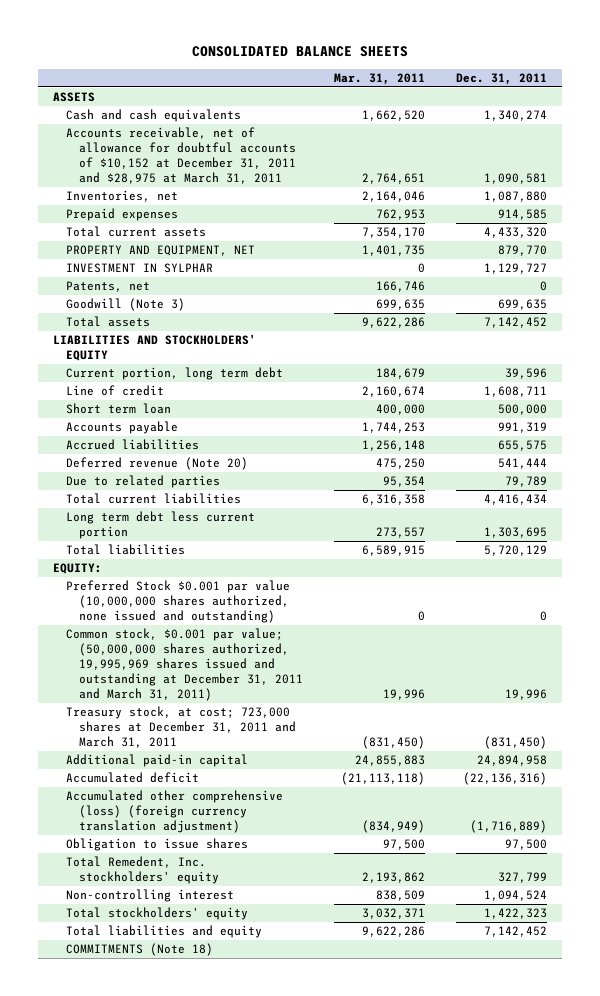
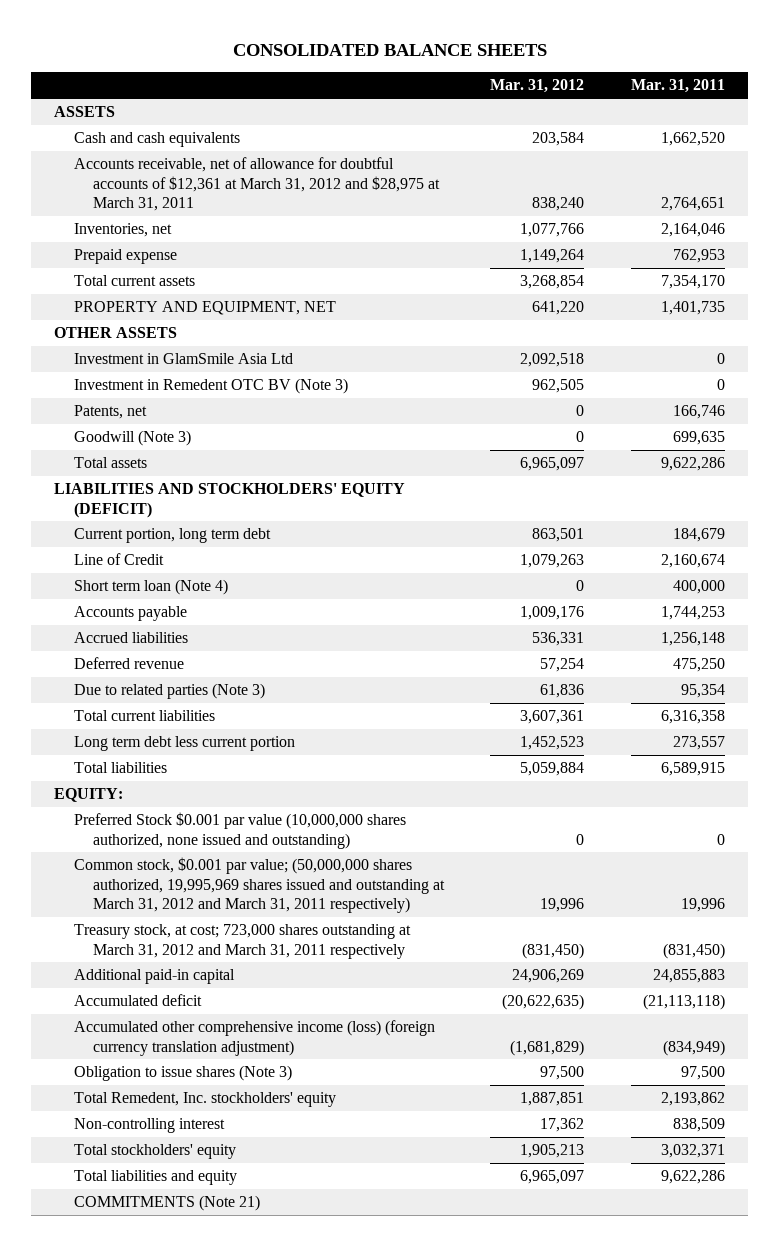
[455,72,547,85] Dec. 31, 2011 -> none
none -> [490,79,585,94] Mar. 31, 2012
[66,127,296,184] Accounts receivable, net of allowance for doubtful accounts of $10,152 at December 31, 2011 and $28,975 at March 31, 2011 -> [73,157,441,212] Accounts receivable, net of allowance for doubtful accounts of $12,361 at March 31, 2012 and $28,975 at March 31, 2011
[66,208,179,222] Prepaid expenses -> [73,249,177,265] Prepaid expense
[66,263,214,274] INVESTMENT IN SYLPHAR -> none
none -> [54,327,178,339] OTHER ASSETS
none -> [73,353,293,365] Investment in GlamSmile Asia Ltd
none -> [73,378,348,395] Investment in Remedent OTC BV (Note 3)
[53,334,257,362] LIABILITIES AND STOCKHOLDERS' EQUITY -> [54,483,406,518] LIABILITIES AND STOCKHOLDERS' EQUITY (DEFICIT)
[66,385,165,397] Line of credit -> [73,553,164,566] Line of Credit
[66,403,172,415] Short term loan -> [73,579,228,596] Short term loan (Note 4)
[66,457,249,471] Deferred revenue (Note 20) -> [73,657,184,670] Deferred revenue
[66,475,221,489] Due to related parties -> [73,683,265,700] Due to related parties (Note 3)
[66,628,303,701] Common stock, $0.001 par value; (50,000,000 shares authorized, 19,995,969 shares issued and outstanding at December 31, 2011 and March 31, 2011) -> [73,857,446,914] Common stock, $0.001 par value; (50,000,000 shares authorized, 19,995,969 shares issued and outstanding at March 31, 2012 and March 31, 2011 respectively)
[66,706,296,749] Treasury stock, at cost; 723,000 shares at December 31, 2011 and March 31, 2011 -> [73,924,411,959] Treasury stock, at cost; 723,000 shares outstanding at March 31, 2012 and March 31, 2011 respectively
[66,790,284,834] Accumulated other comprehensive (loss) (foreign currency translation adjustment) -> [73,1020,435,1056] Accumulated other comprehensive income (loss) (foreign currency translation adjustment)
[66,838,249,852] Obligation to issue shares -> [73,1065,292,1082] Obligation to issue shares (Note 3)
[66,943,214,957] COMMITMENTS (Note 18) -> [73,1195,260,1212] COMMITMENTS (Note 21)

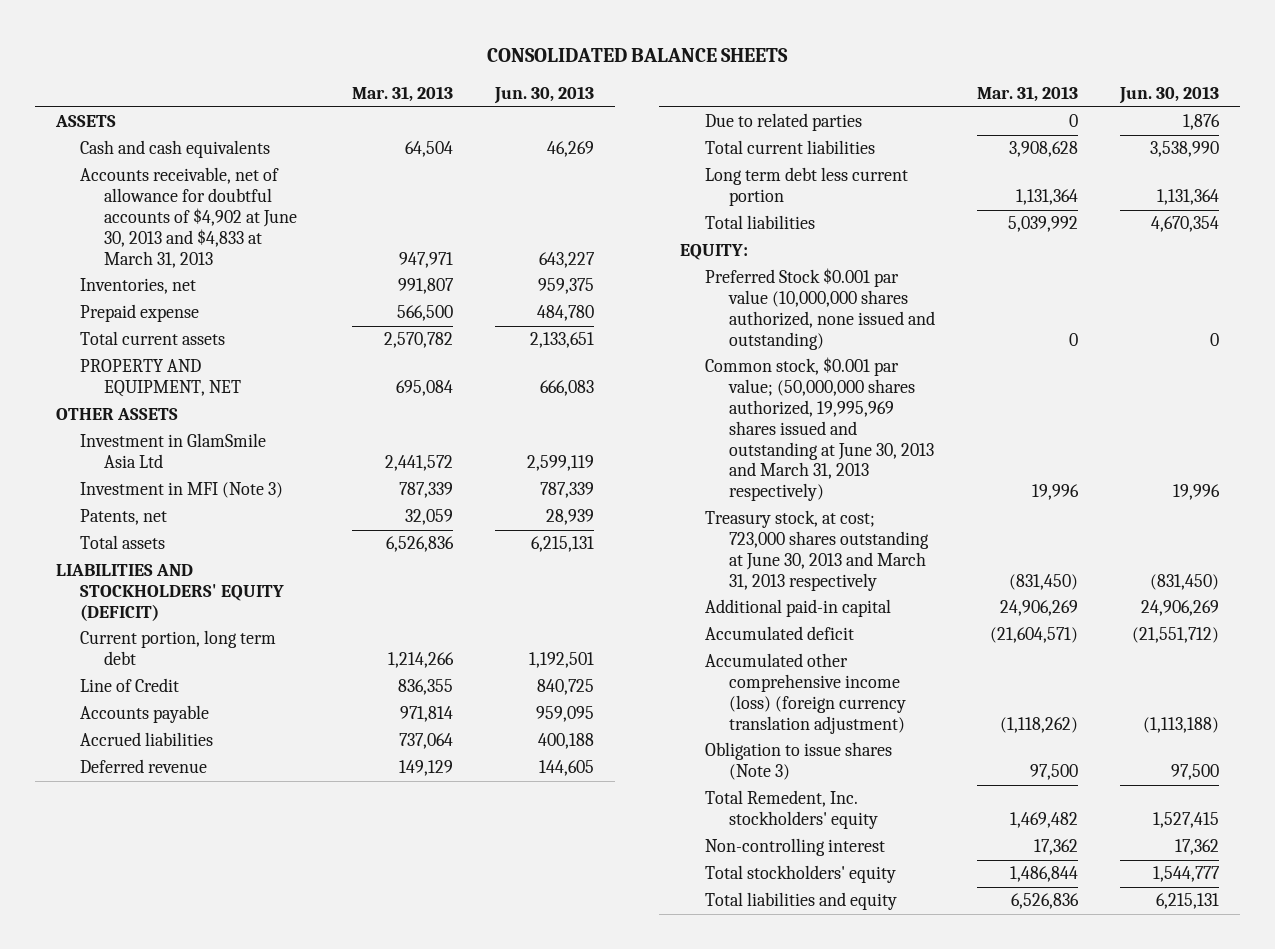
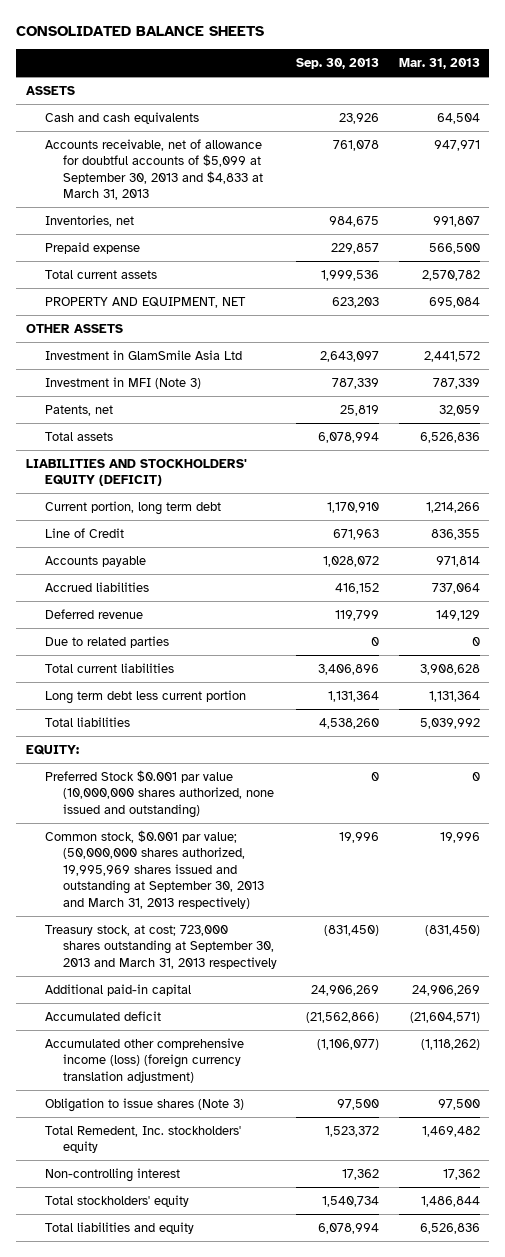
[494,86,595,105] Jun. 30, 2013 -> none
none -> [296,58,380,70] Sep. 30, 2013
[80,167,298,268] Accounts receivable, net of allowance for doubtful accounts of $4,902 at June 30, 2013 and $4,833 at March 31, 2013 -> [44,138,264,201] Accounts receivable, net of allowance for doubtful accounts of $5,099 at September 30, 2013 and $4,833 at March 31, 2013
[704,357,934,502] Common stock, $0.001 par value; (50,000,000 shares authorized, 19,995,969 shares issued and outstanding at June 30, 2013 and March 31, 2013 respectively) -> [44,829,265,910] Common stock, $0.001 par value; (50,000,000 shares authorized, 19,995,969 shares issued and outstanding at September 30, 2013 and March 31, 2013 respectively)
[704,510,929,591] Treasury stock, at cost; 723,000 shares outstanding at June 30, 2013 and March 31, 2013 respectively -> [44,924,278,969] Treasury stock, at cost; 723,000 shares outstanding at September 30, 2013 and March 31, 2013 respectively

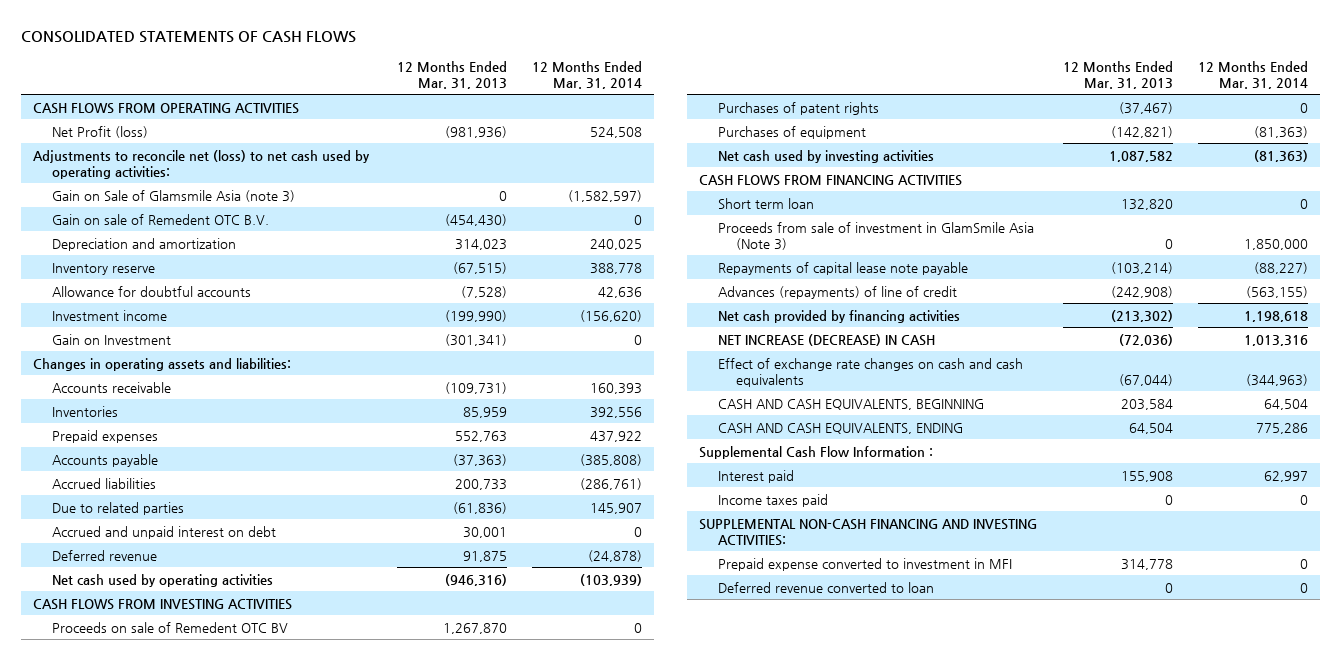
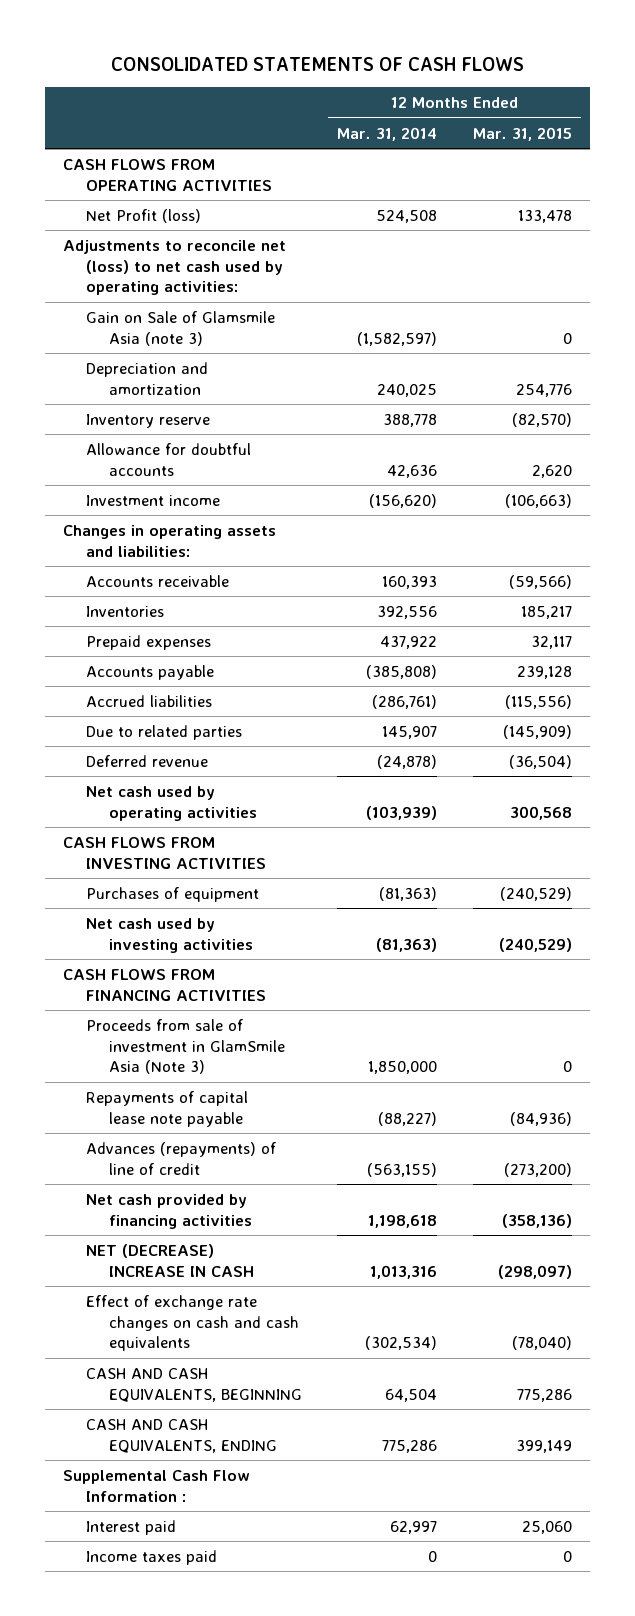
[396,60,507,89] 12 Months Ended Mar. 31, 2013 -> none
none -> [472,126,572,141] Mar. 31, 2015
[51,213,269,225] Gain on sale of Remedent OTC B.V. -> none
[51,333,171,345] Gain on Investment -> none
[51,525,276,539] Accrued and unpaid interest on debt -> none
[51,621,288,633] Proceeds on sale of Remedent OTC BV -> none
[717,101,879,115] Purchases of patent rights -> none
[717,197,814,209] Short term loan -> none
[717,333,935,346] NET INCREASE (DECREASE) IN CASH -> [85,1243,254,1277] NET (DECREASE) INCREASE IN CASH
[1245,373,1308,386] (344,963) -> [365,1336,438,1351] (302,534)
[699,518,1038,546] SUPPLEMENTAL NON-CASH FINANCING AND INVESTING ACTIVITIES: -> none
[717,557,1012,571] Prepaid expense converted to investment in MFI -> none
[717,581,934,593] Deferred revenue converted to loan -> none

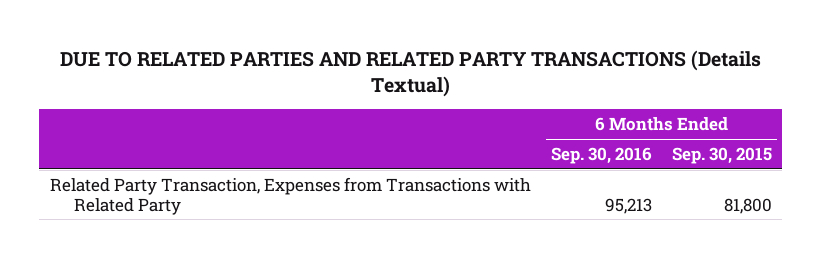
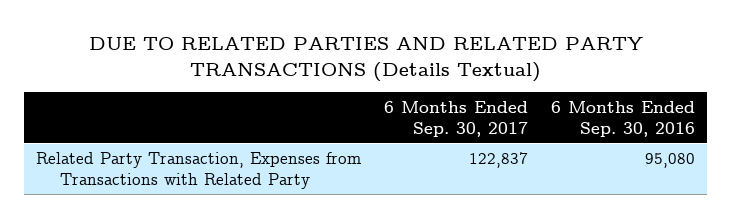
[672,147,773,165] Sep. 30, 2015 -> none
none -> [384,100,529,137] 6 Months Ended Sep. 30, 2017
[604,197,652,214] 95,213 -> [645,153,696,169] 95,080

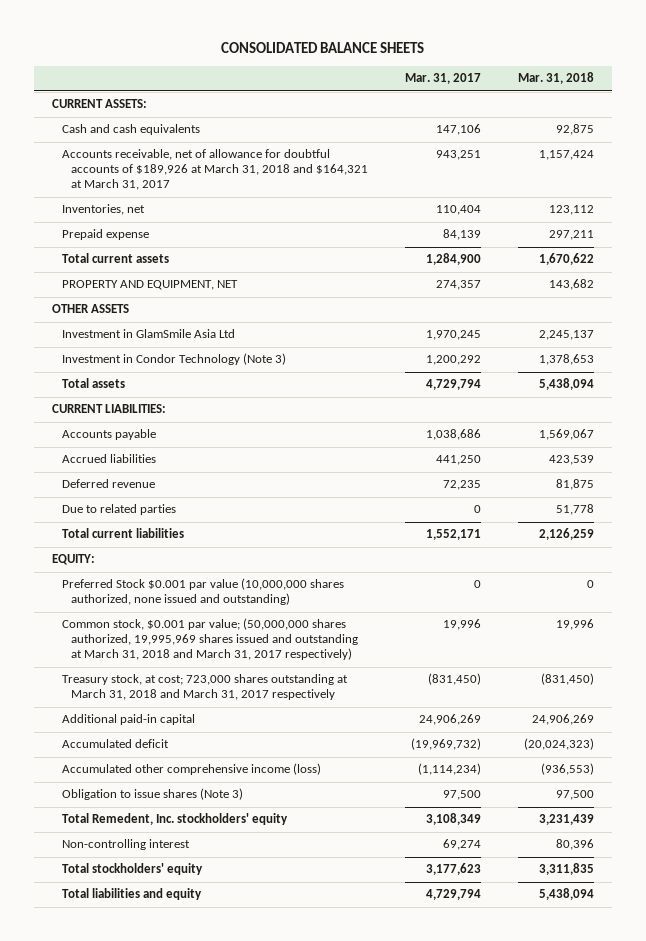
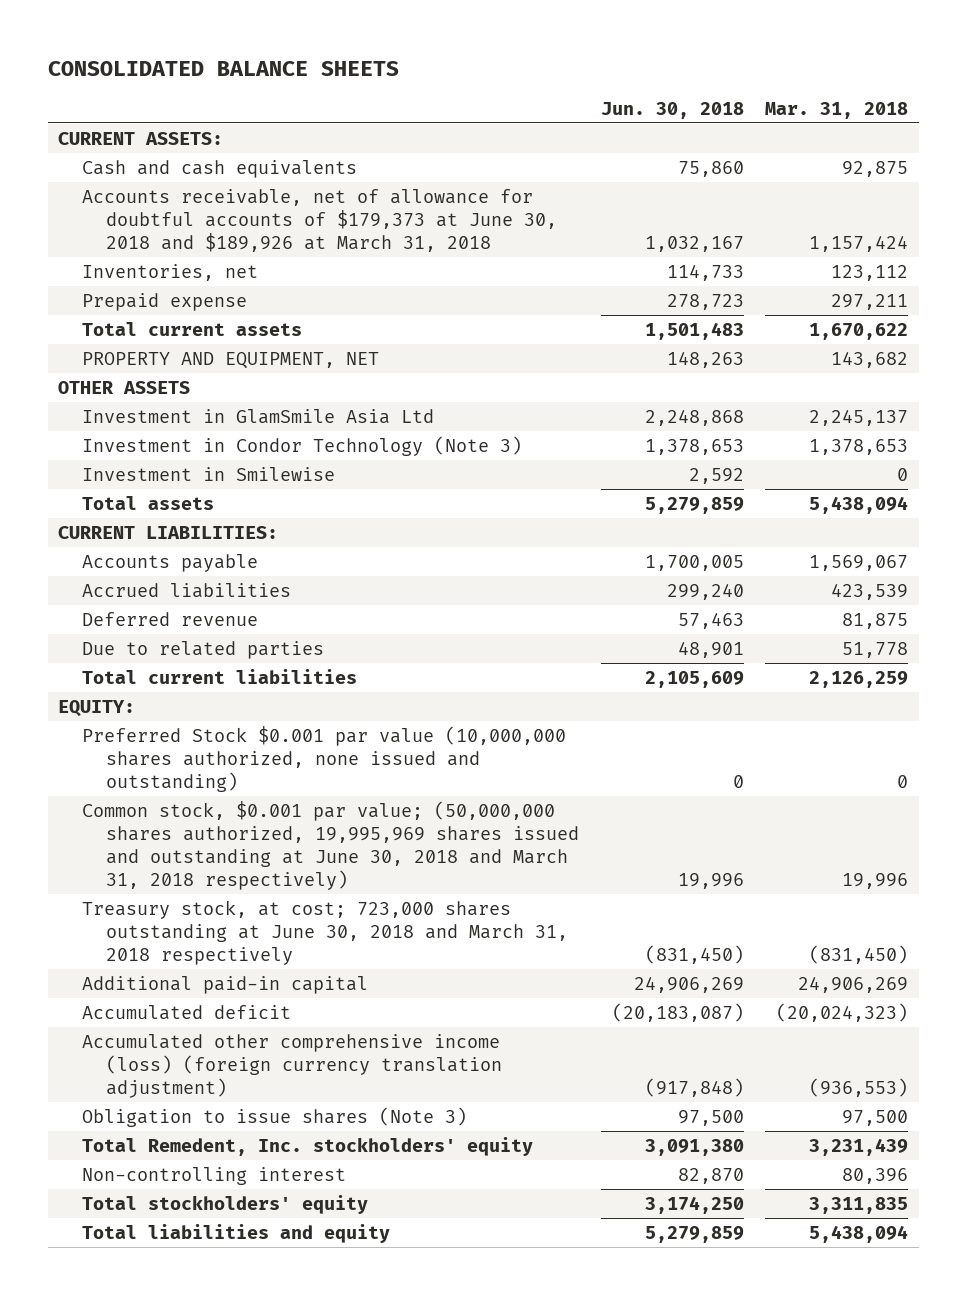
[404,73,481,85] Mar. 31, 2017 -> none
none -> [600,101,744,119] Jun. 30, 2018
[61,149,369,191] Accounts receivable, net of allowance for doubtful accounts of $189,926 at March 31, 2018 and $164,321 at March 31, 2017 -> [82,188,558,253] Accounts receivable, net of allowance for doubtful accounts of $179,373 at June 30, 2018 and $189,926 at March 31, 2018
none -> [82,466,336,481] Investment in Smilewise
[61,618,359,661] Common stock, $0.001 par value; (50,000,000 shares authorized, 19,995,969 shares issued and outstanding at March 31, 2018 and March 31, 2017 respectively) -> [82,800,580,891] Common stock, $0.001 par value; (50,000,000 shares authorized, 19,995,969 shares issued and outstanding at June 30, 2018 and March 31, 2018 respectively)
[61,674,348,701] Treasury stock, at cost; 723,000 shares outstanding at March 31, 2018 and March 31, 2017 respectively -> [82,899,569,966] Treasury stock, at cost; 723,000 shares outstanding at June 30, 2018 and March 31, 2018 respectively
[61,763,321,776] Accumulated other comprehensive income (loss) -> [82,1033,503,1099] Accumulated other comprehensive income (loss) (foreign currency translation adjustment)

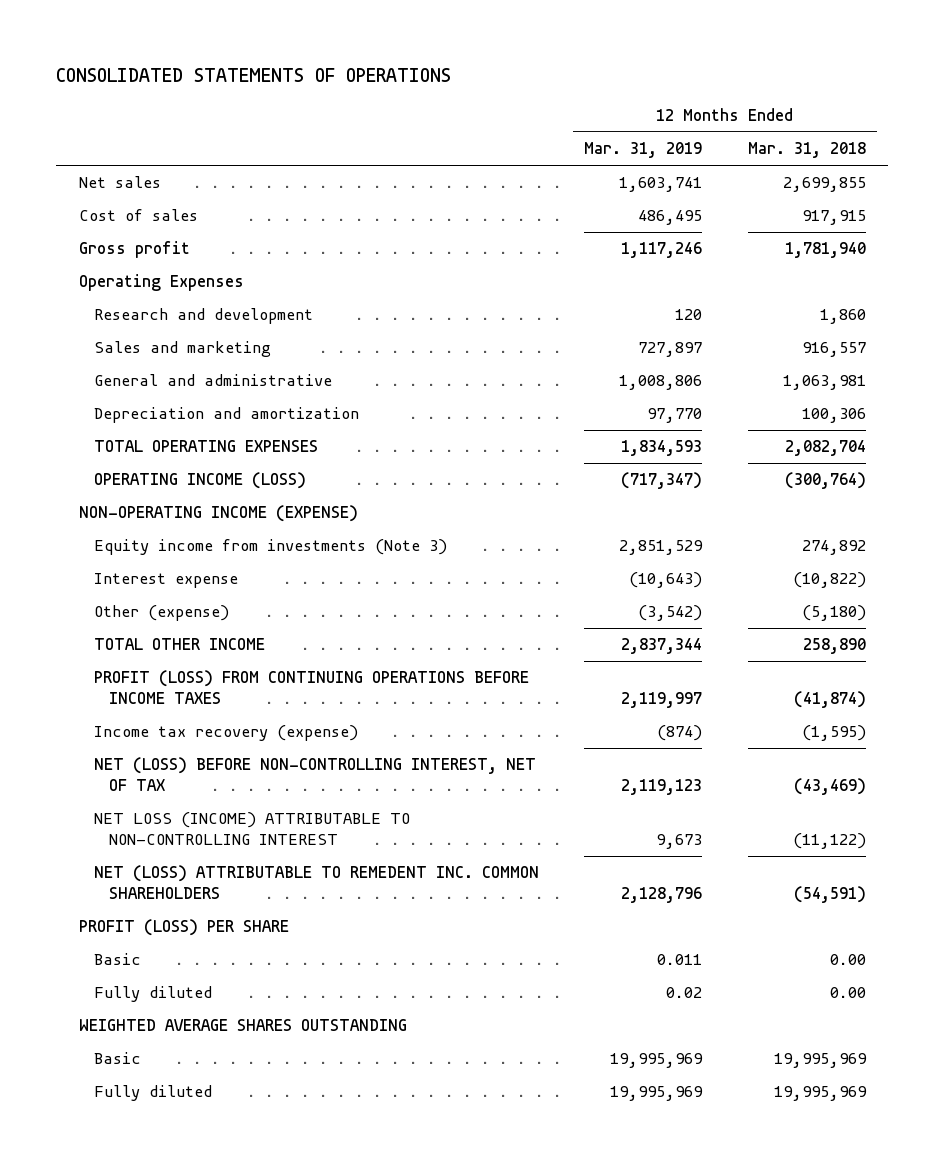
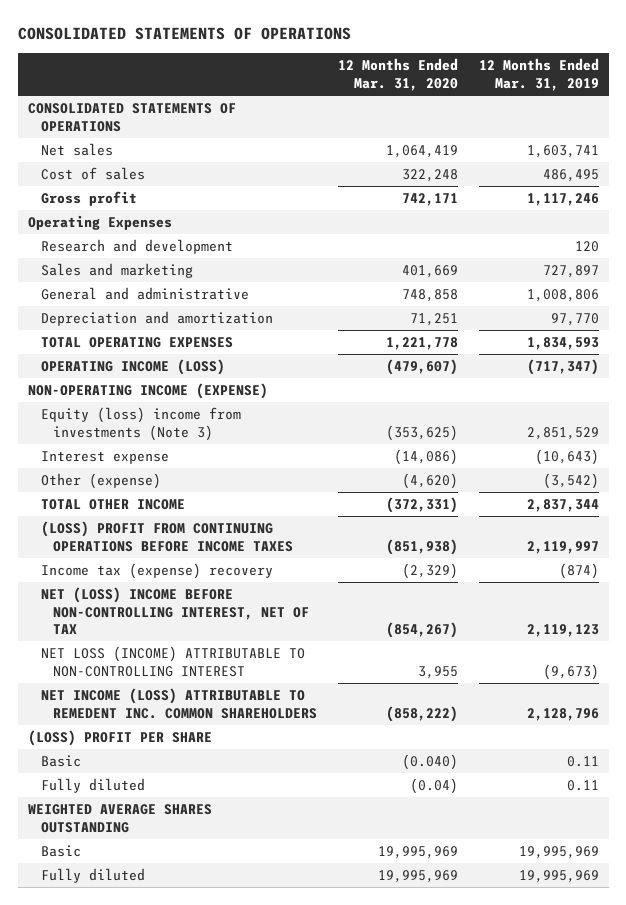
[747,142,866,159] Mar. 31, 2018 -> none
none -> [337,58,458,92] 12 Months Ended Mar. 31, 2020
none -> [27,102,236,132] CONSOLIDATED STATEMENTS OF OPERATIONS
[94,539,448,556] Equity income from investments (Note 3) -> [40,406,241,441] Equity (loss) income from investments (Note 3)
[94,670,530,704] PROFIT (LOSS) FROM CONTINUING OPERATIONS BEFORE INCOME TAXES -> [40,520,294,552] (LOSS) PROFIT FROM CONTINUING OPERATIONS BEFORE INCOME TAXES
[94,725,359,742] Income tax recovery (expense) -> [40,562,273,579] Income tax (expense) recovery
[94,757,537,791] NET (LOSS) BEFORE NON-CONTROLLING INTEREST, NET OF TAX -> [40,586,310,635] NET (LOSS) INCOME BEFORE NON-CONTROLLING INTEREST, NET OF TAX
[656,833,703,849] 9,673 -> [542,663,599,680] (9,673)
[94,865,540,899] NET (LOSS) ATTRIBUTABLE TO REMEDENT INC. COMMON SHAREHOLDERS -> [40,687,318,719] NET INCOME (LOSS) ATTRIBUTABLE TO REMEDENT INC. COMMON SHAREHOLDERS
[78,919,289,937] PROFIT (LOSS) PER SHARE -> [27,729,212,746] (LOSS) PROFIT PER SHARE
[657,954,703,966] 0.011 -> [566,755,599,767] 0.11
[666,987,703,999] 0.02 -> [566,779,599,791] 0.11

